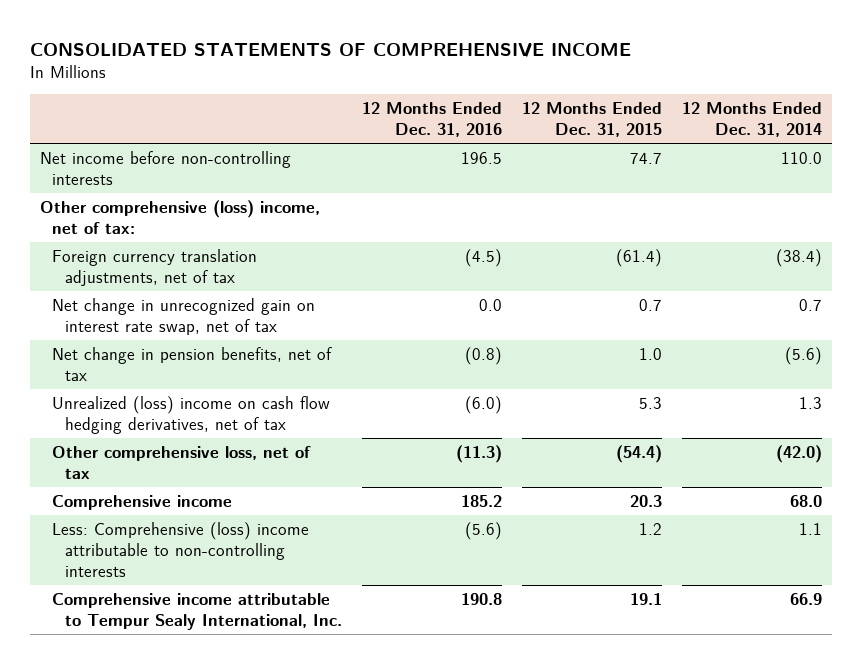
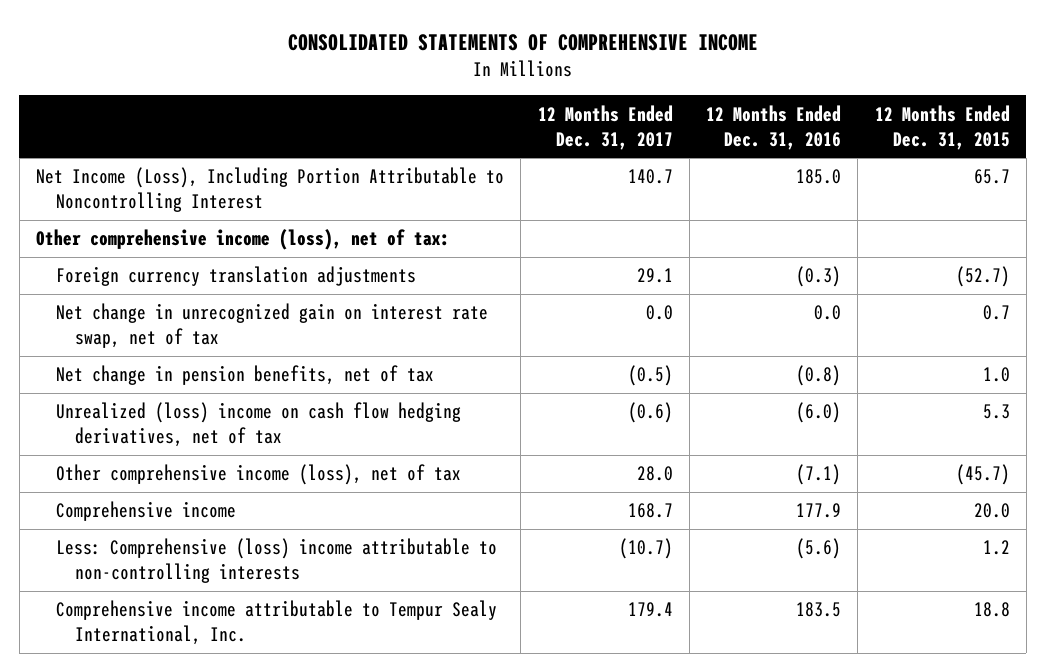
[682,102,823,138] 12 Months Ended Dec. 31, 2014 -> none
none -> [537,104,673,150] 12 Months Ended Dec. 31, 2017
[39,150,291,185] Net income before non-controlling interests -> [36,167,505,213] Net Income (Loss), Including Portion Attributable to Noncontrolling Interest
[460,151,502,164] 196.5 -> [796,169,842,185] 185.0
[630,151,663,164] 74.7 -> [973,169,1010,185] 65.7
[39,199,320,234] Other comprehensive (loss) income, net of tax: -> [36,229,451,251] Other comprehensive income (loss), net of tax:
[52,248,258,286] Foreign currency translation adjustments, net of tax -> [55,266,416,287] Foreign currency translation adjustments
[464,248,502,267] (4.5) -> [796,266,842,288] (0.3)
[616,248,663,267] (61.4) -> [955,266,1010,288] (52.7)
[52,445,312,479] Other comprehensive loss, net of tax -> [55,464,461,486] Other comprehensive income (loss), net of tax
[455,444,502,463] (11.3) -> [796,464,842,486] (7.1)
[616,444,663,463] (54.4) -> [955,464,1010,486] (45.7)
[460,494,502,507] 185.2 -> [796,503,842,519] 177.9
[630,494,663,507] 20.3 -> [973,503,1010,519] 20.0
[460,592,502,605] 190.8 -> [796,602,842,618] 183.5
[630,592,663,605] 19.1 -> [973,602,1010,618] 18.8

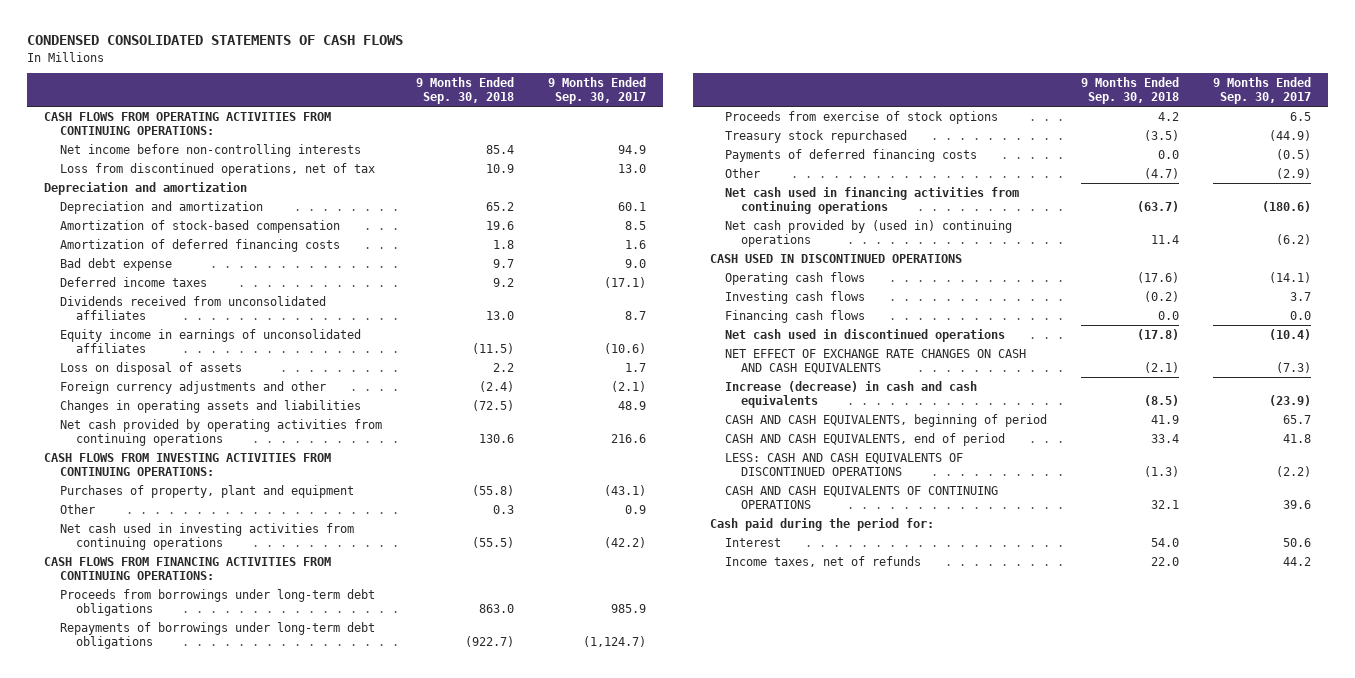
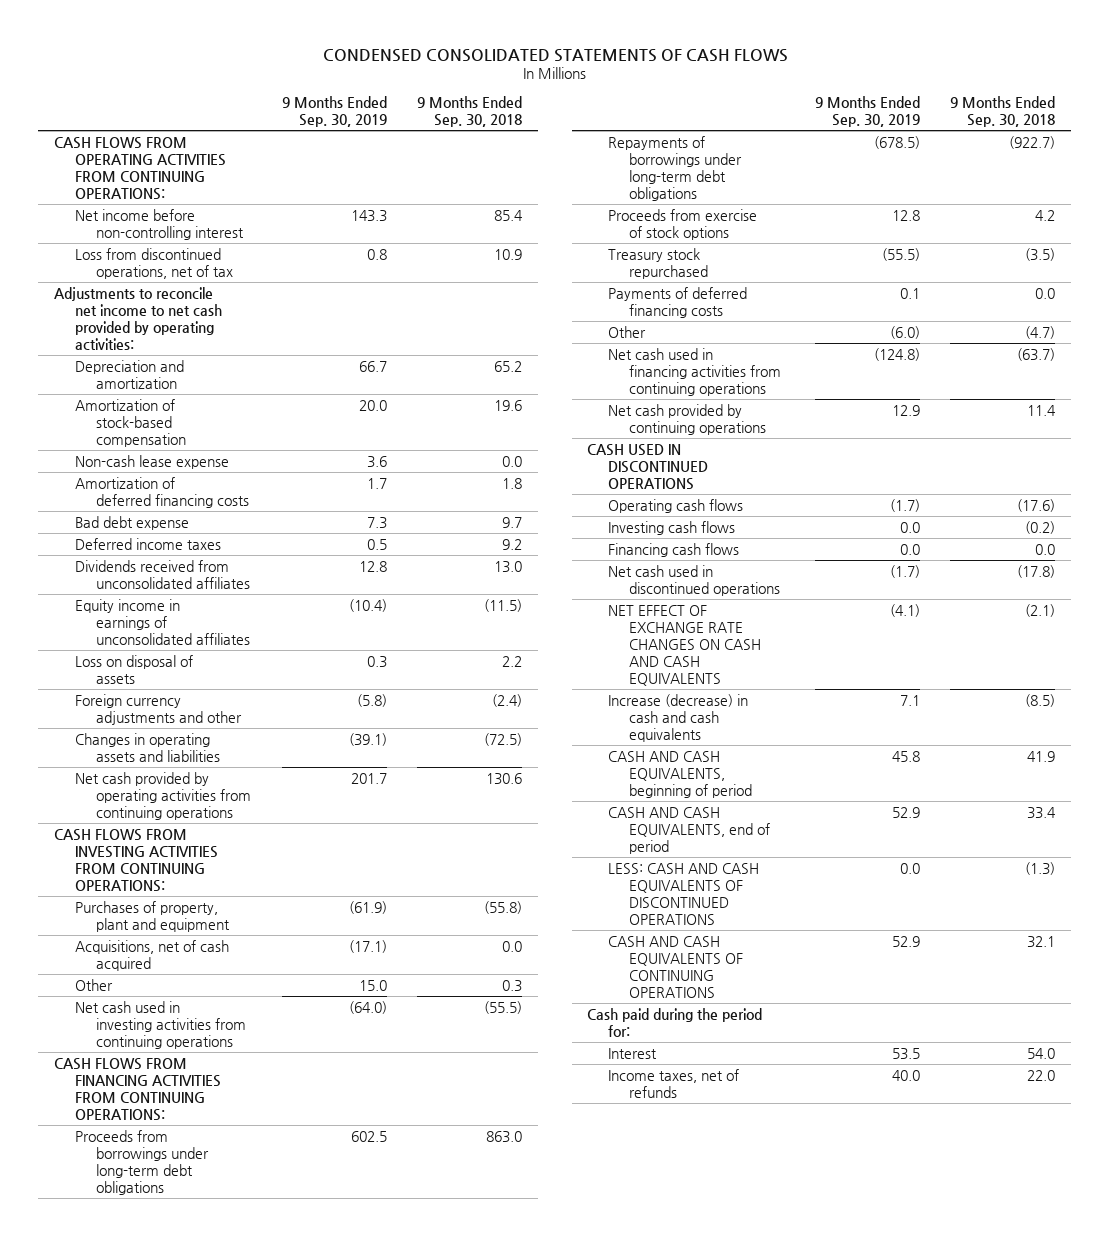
[547,77,646,105] 9 Months Ended Sep. 30, 2017 -> none
none -> [281,96,387,128] 9 Months Ended Sep. 30, 2019
[59,143,361,157] Net income before non-controlling interests -> [74,208,245,240] Net income before non-controlling interest
[43,181,247,195] Depreciation and amortization -> [53,286,222,350] Adjustments to reconcile net income to net cash provided by operating activities:
none -> [74,454,229,469] Non-cash lease expense
none -> [74,939,229,971] Acquisitions, net of cash acquired
[725,219,1013,247] Net cash provided by (used in) continuing operations -> [608,403,767,435] Net cash provided by continuing operations

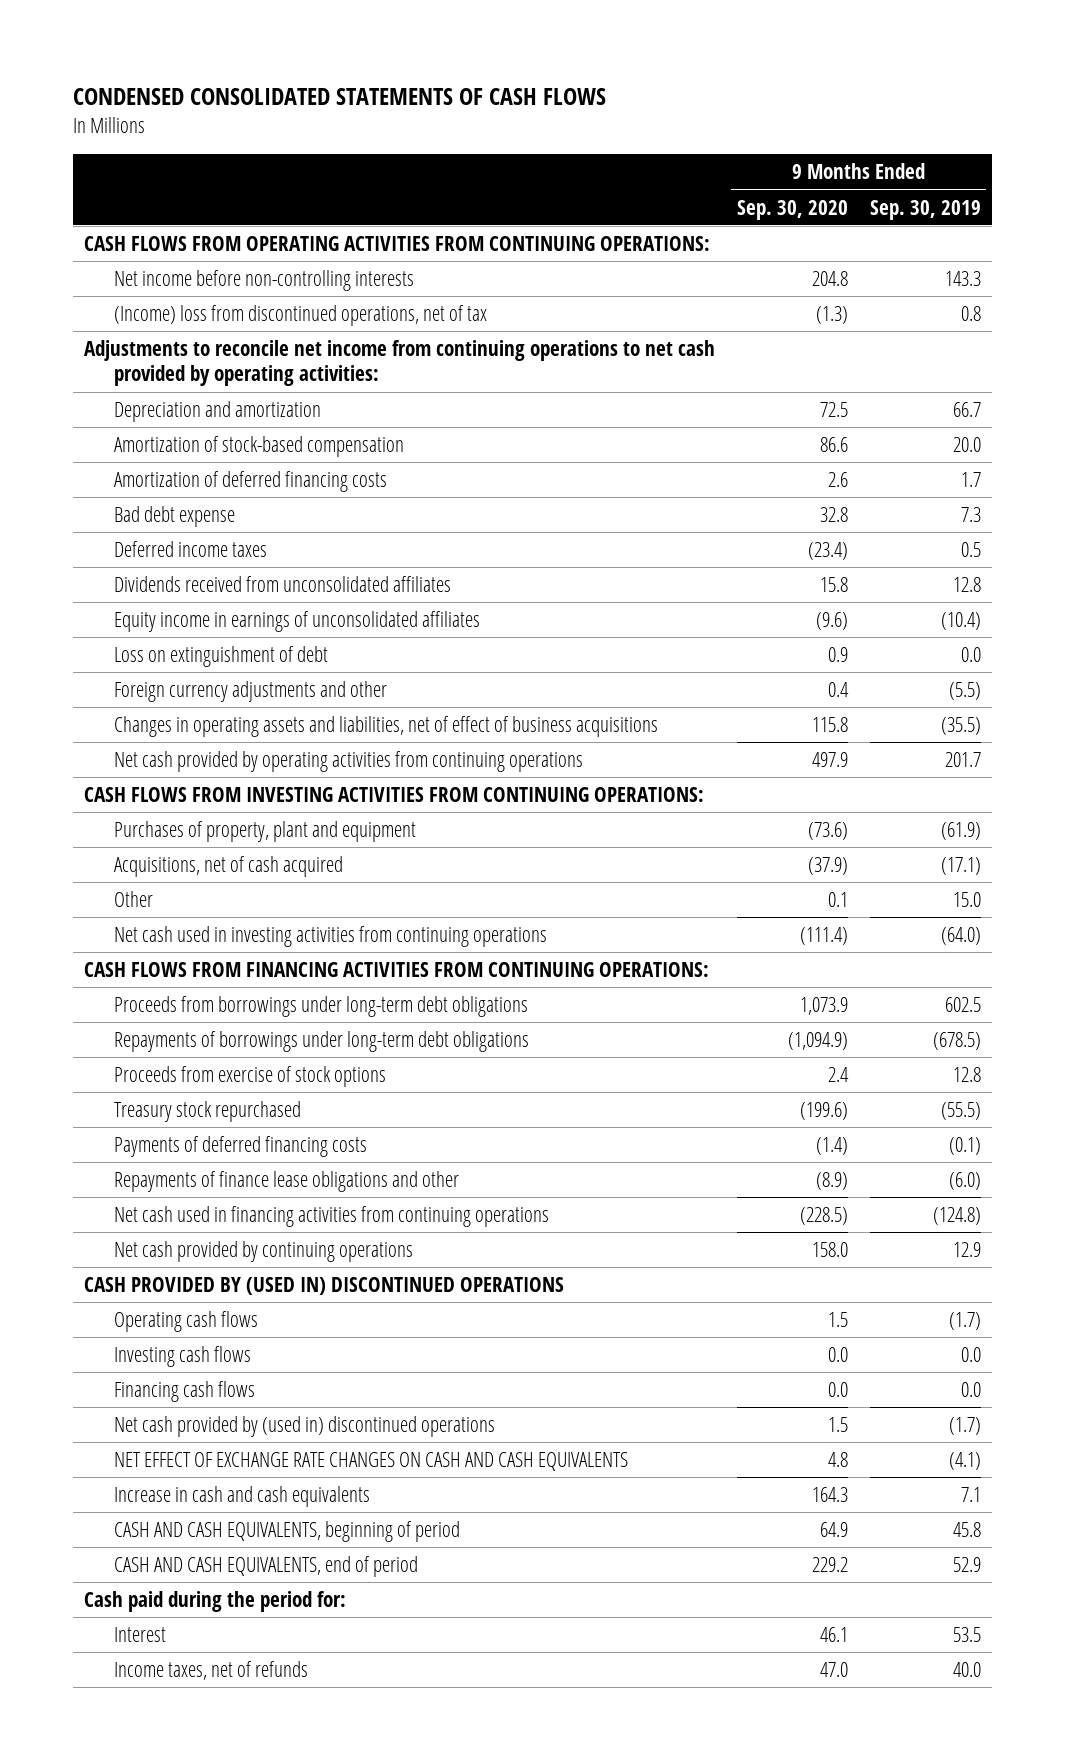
[417,96,523,128] 9 Months Ended Sep. 30, 2018 -> none
none -> [736,199,848,220] Sep. 30, 2020
[74,208,245,240] Net income before non-controlling interest -> [113,270,414,292] Net income before non-controlling interests
[74,247,234,279] Loss from discontinued operations, net of tax -> [113,305,487,327] (Income) loss from discontinued operations, net of tax
[53,286,222,350] Adjustments to reconcile net income to net cash provided by operating activities: -> [83,340,715,387] Adjustments to reconcile net income from continuing operations to net cash provided by operating activities:
[74,454,229,469] Non-cash lease expense -> none
[74,654,193,684] Loss on disposal of assets -> none
none -> [113,646,328,668] Loss on extinguishment of debt
[356,693,387,707] (5.8) -> [948,682,981,701] (5.5)
[74,732,221,762] Changes in operating assets and liabilities -> [113,716,658,738] Changes in operating assets and liabilities, net of effect of business acquisitions
[348,732,387,746] (39.1) -> [940,717,981,736] (35.5)
[899,287,920,299] 0.1 -> [948,1137,981,1156] (0.1)
[608,325,647,338] Other -> [113,1171,459,1193] Repayments of finance lease obligations and other
[586,443,709,490] CASH USED IN DISCONTINUED OPERATIONS -> [83,1277,564,1296] CASH PROVIDED BY (USED IN) DISCONTINUED OPERATIONS
[608,564,781,596] Net cash used in discontinued operations -> [113,1416,495,1438] Net cash provided by (used in) discontinued operations
[608,693,749,742] Increase (decrease) in cash and cash equivalents -> [113,1486,370,1508] Increase in cash and cash equivalents
[608,862,760,925] LESS: CASH AND CASH EQUIVALENTS OF DISCONTINUED OPERATIONS -> none
[608,935,744,998] CASH AND CASH EQUIVALENTS OF CONTINUING OPERATIONS -> none

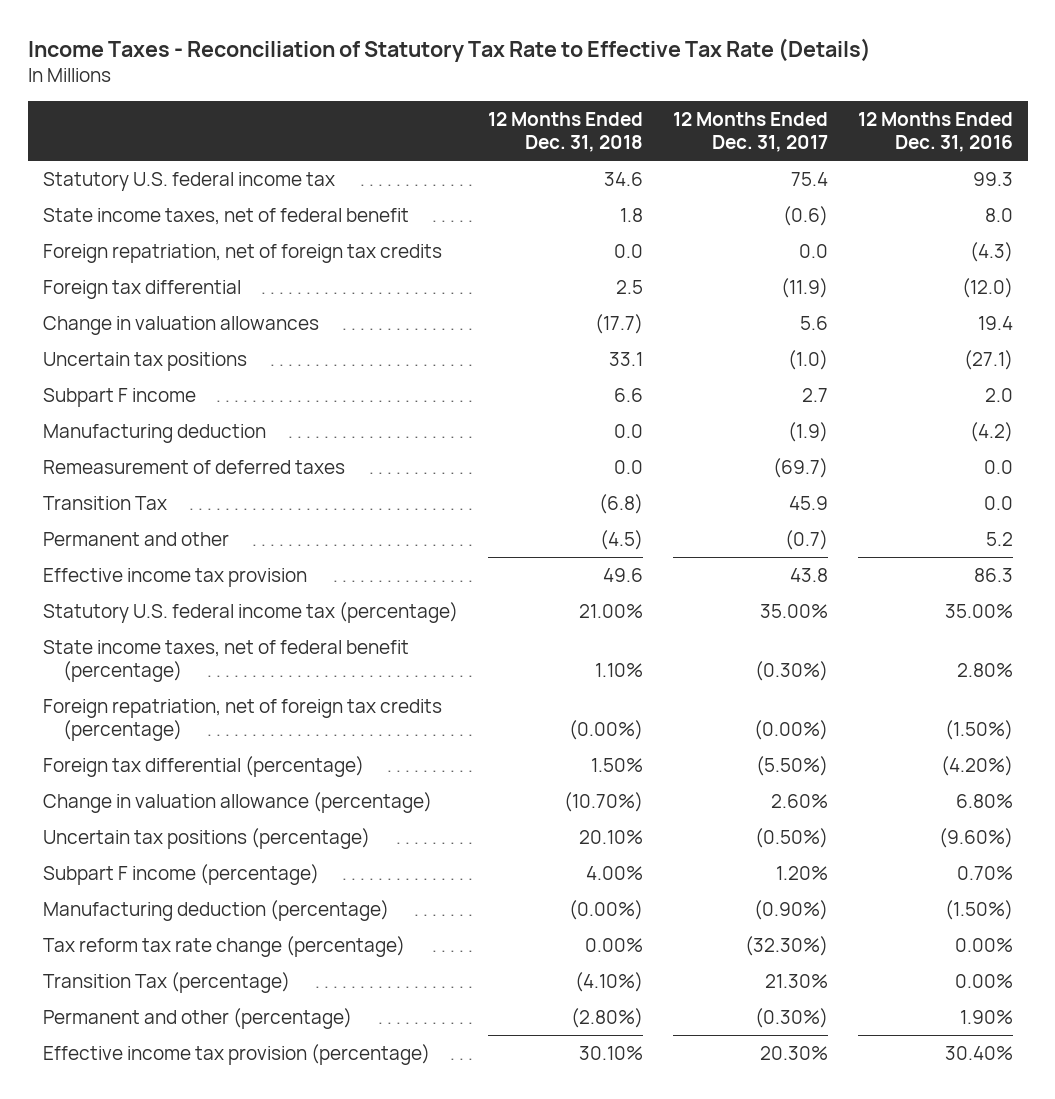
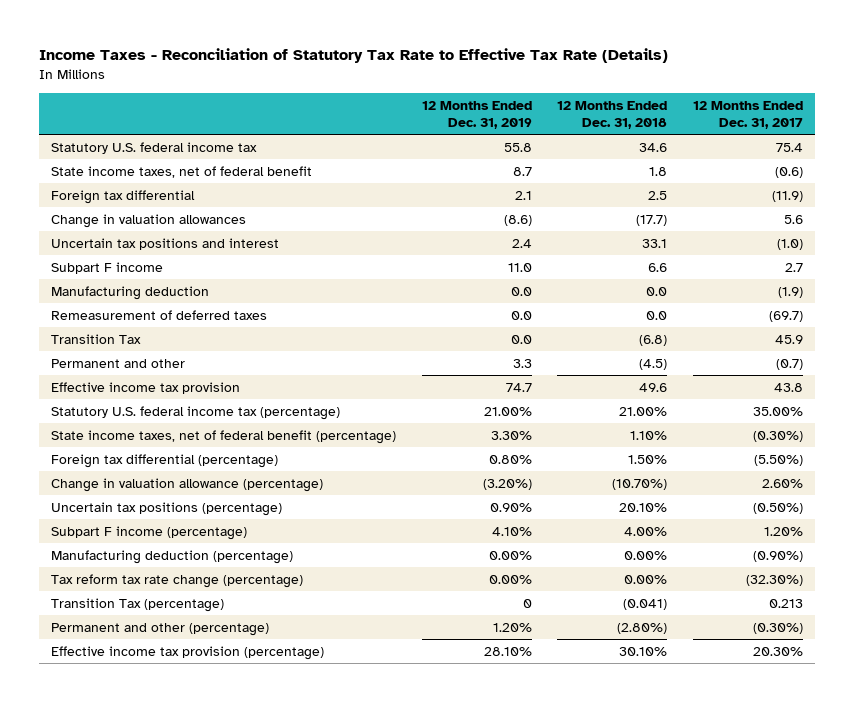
[857,112,1013,153] 12 Months Ended Dec. 31, 2016 -> none
none -> [421,100,532,130] 12 Months Ended Dec. 31, 2019
[42,243,442,263] Foreign repatriation, net of foreign tax credits -> none
[42,351,247,371] Uncertain tax positions -> [51,237,280,250] Uncertain tax positions and interest
[42,698,442,741] Foreign repatriation, net of foreign tax credits (percentage) -> none
[568,899,643,920] (0.00%) -> [624,550,668,560] 0.00%
[574,971,643,992] (4.10%) -> [623,598,668,610] (0.041)
[764,973,828,988] 21.30% -> [768,598,803,608] 0.213

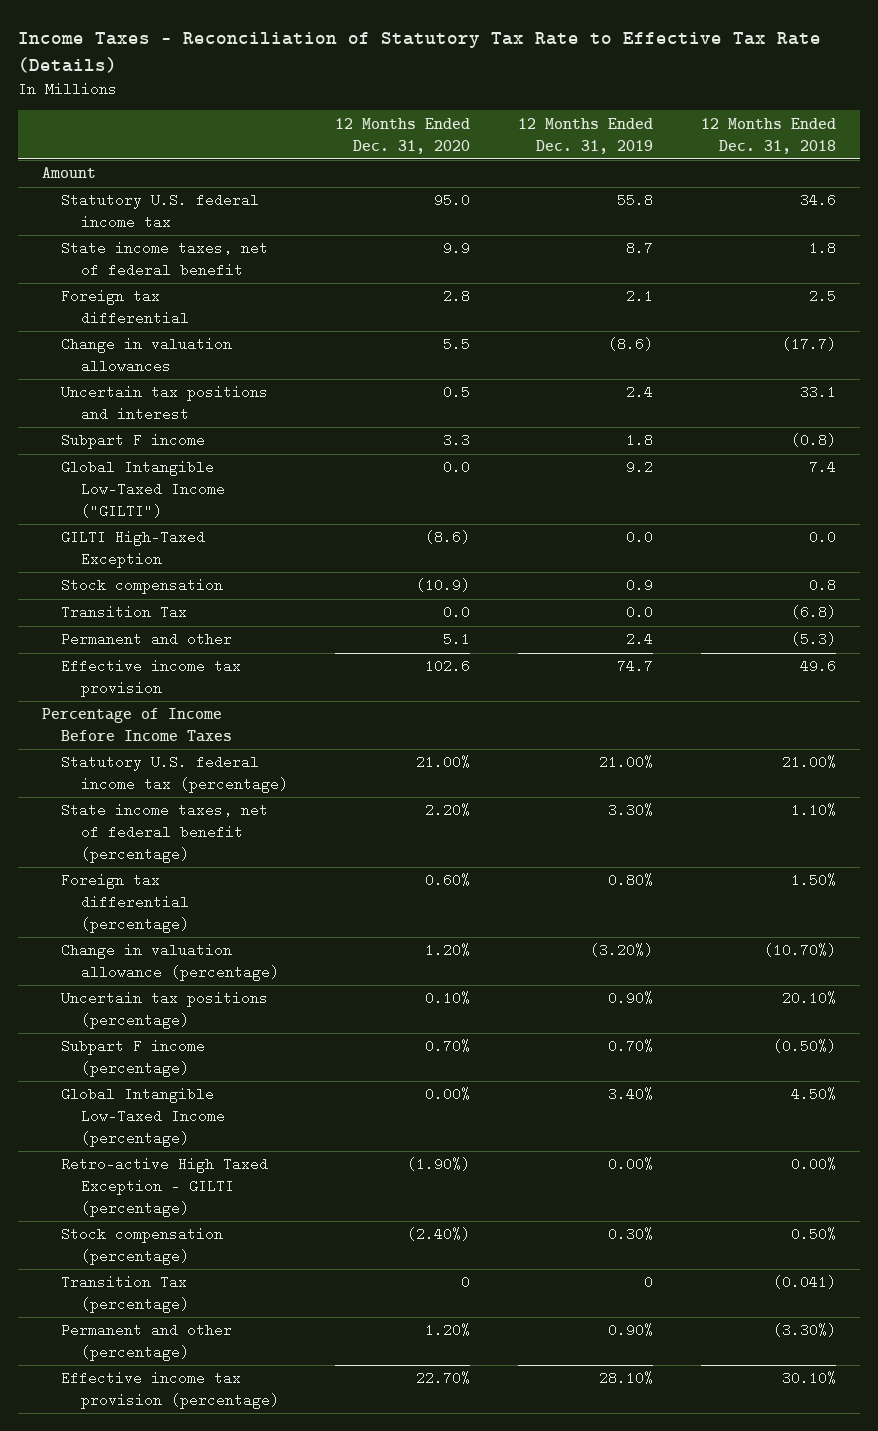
[692,100,803,130] 12 Months Ended Dec. 31, 2017 -> none
none -> [335,117,471,154] 12 Months Ended Dec. 31, 2020
none -> [42,167,97,179] Amount
[51,285,210,300] Manufacturing deduction -> none
[51,309,268,320] Remeasurement of deferred taxes -> none
[507,262,532,272] 11.0 -> [626,433,654,448] 1.8
[648,262,668,272] 6.6 -> [791,433,837,448] (0.8)
none -> [61,460,225,518] Global Intangible Low-Taxed Income ("GILTI")
none -> [61,530,206,569] GILTI High-Taxed Exception
none -> [61,578,224,595] Stock compensation
[512,358,532,368] 3.3 -> [626,632,654,647] 2.4
[639,358,668,370] (4.5) -> [791,632,837,647] (5.3)
none -> [42,708,233,743] Percentage of Income Before Income Taxes
[51,549,294,564] Manufacturing deduction (percentage) -> none
[51,573,304,588] Tax reform tax rate change (percentage) -> none
[491,526,532,536] 4.10% -> [608,1039,654,1054] 0.70%
[624,526,668,536] 4.00% -> [773,1039,837,1054] (0.50%)
none -> [61,1087,225,1147] Global Intangible Low-Taxed Income (percentage)
none -> [61,1157,269,1217] Retro-active High Taxed Exception - GILTI (percentage)
none -> [61,1227,224,1266] Stock compensation (percentage)
[492,622,532,632] 1.20% -> [608,1323,654,1338] 0.90%
[617,622,668,634] (2.80%) -> [773,1323,837,1338] (3.30%)

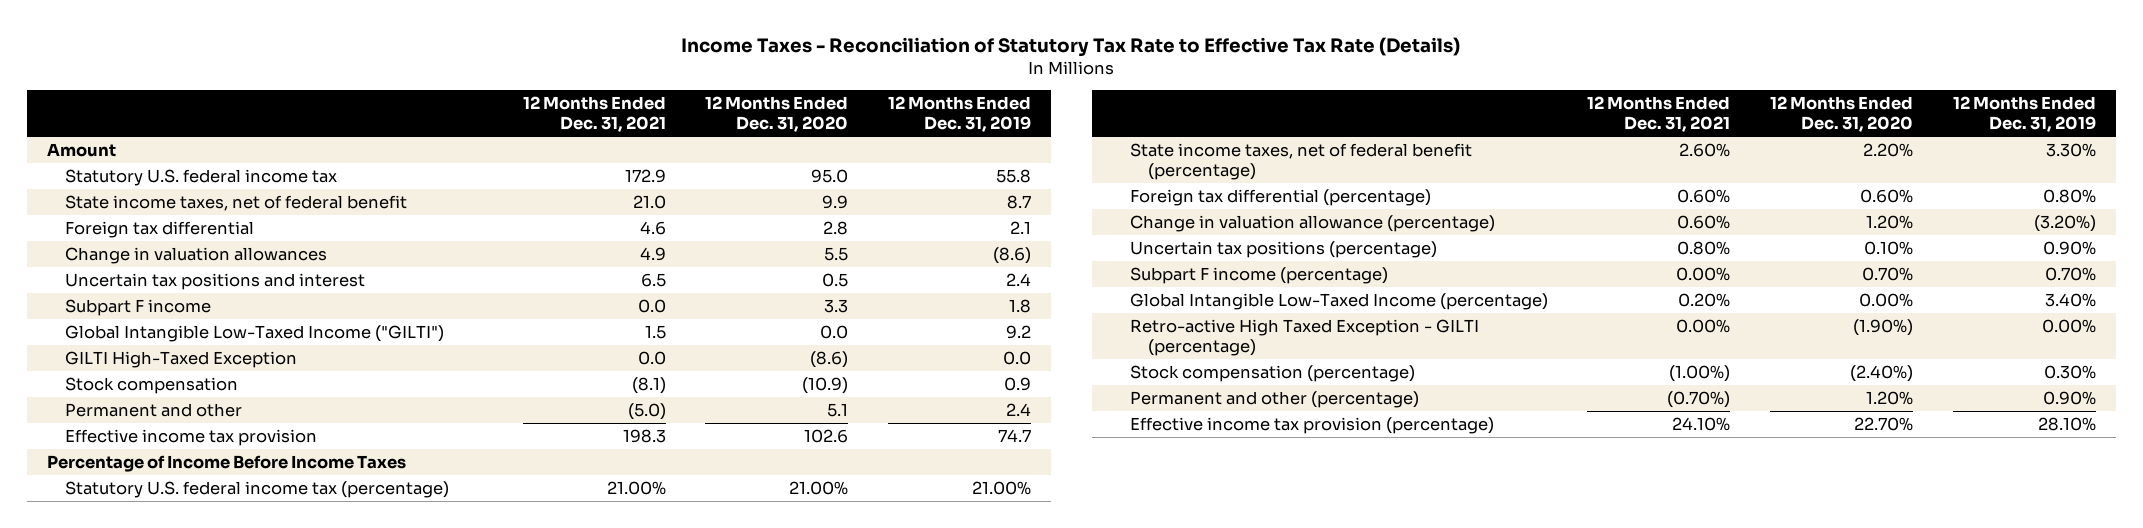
[701,117,837,154] 12 Months Ended Dec. 31, 2018 -> none
none -> [522,96,666,133] 12 Months Ended Dec. 31, 2021
[61,605,188,620] Transition Tax -> none
[61,1275,189,1314] Transition Tax (percentage) -> none

